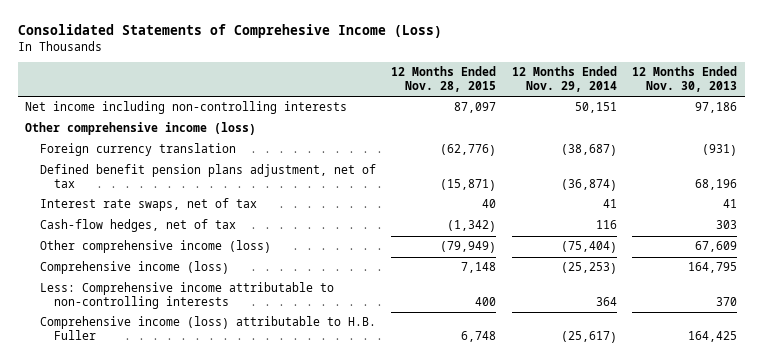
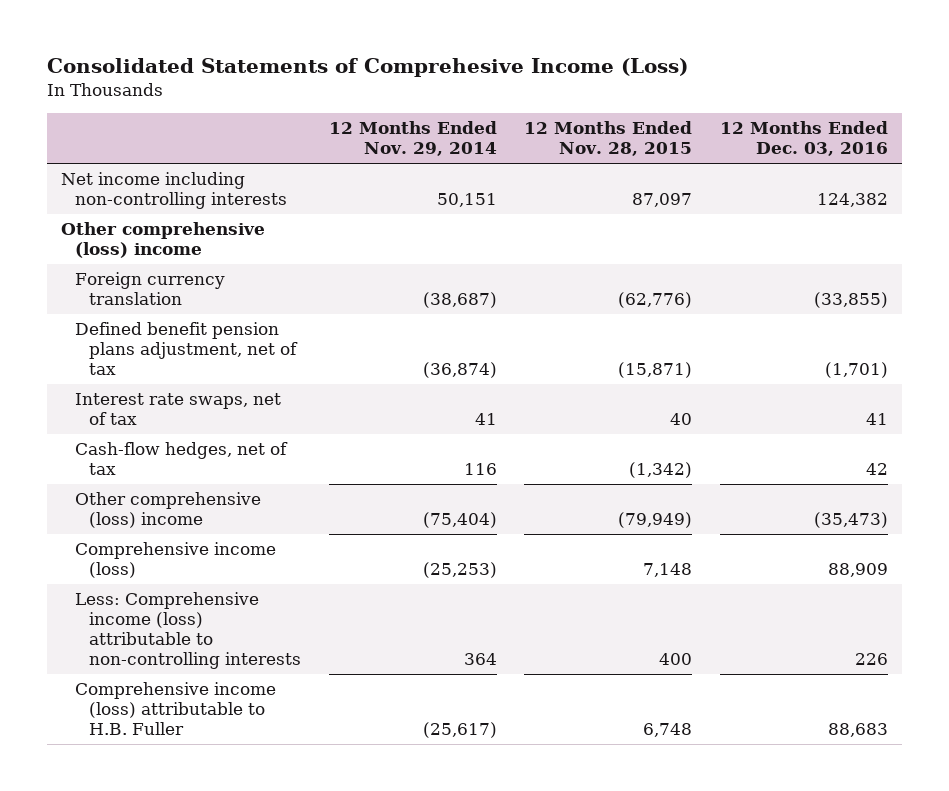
[632,66,738,93] 12 Months Ended Nov. 30, 2013 -> none
none -> [720,121,889,157] 12 Months Ended Dec. 03, 2016
[25,122,257,136] Other comprehensive income (loss) -> [60,222,265,259] Other comprehensive (loss) income
[39,240,271,254] Other comprehensive income (loss) -> [75,492,262,529] Other comprehensive (loss) income
[39,282,334,310] Less: Comprehensive income attributable to non-controlling interests -> [75,592,302,670] Less: Comprehensive income (loss) attributable to non-controlling interests

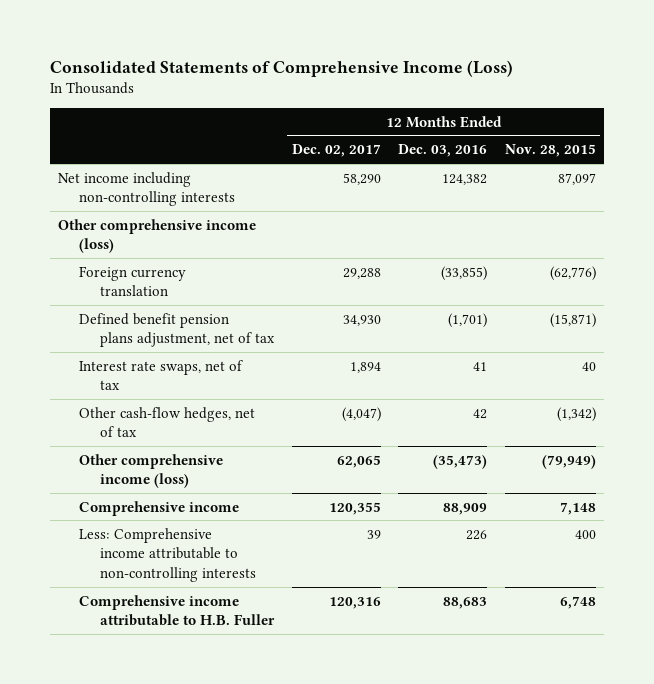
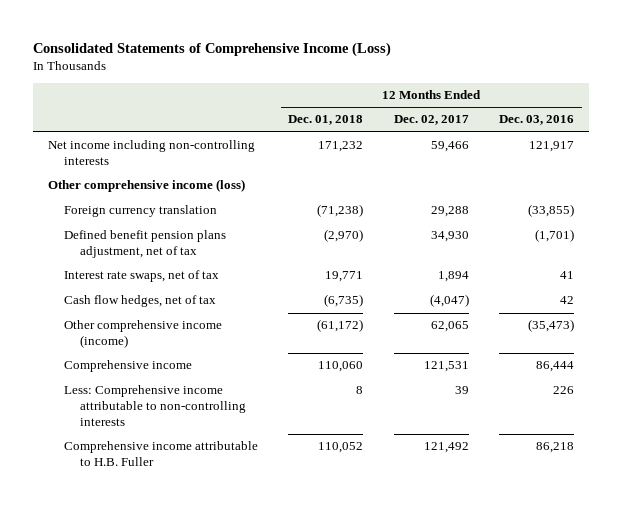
[504,144,596,158] Nov. 28, 2015 -> none
none -> [288,115,364,126] Dec. 01, 2018
[342,172,381,185] 58,290 -> [430,141,469,153] 59,466
[442,173,488,185] 124,382 -> [529,141,575,153] 121,917
[79,406,256,438] Other cash-flow hedges, net of tax -> [63,295,216,308] Cash flow hedges, net of tax
[79,453,224,489] Other comprehensive income (loss) -> [63,320,222,349] Other comprehensive income (income)
[328,501,381,515] 120,355 -> [423,361,469,373] 121,531
[443,502,488,515] 88,909 -> [536,361,575,373] 86,444
[328,596,381,609] 120,316 -> [423,442,469,454] 121,492
[443,596,488,609] 88,683 -> [536,442,575,454] 86,218

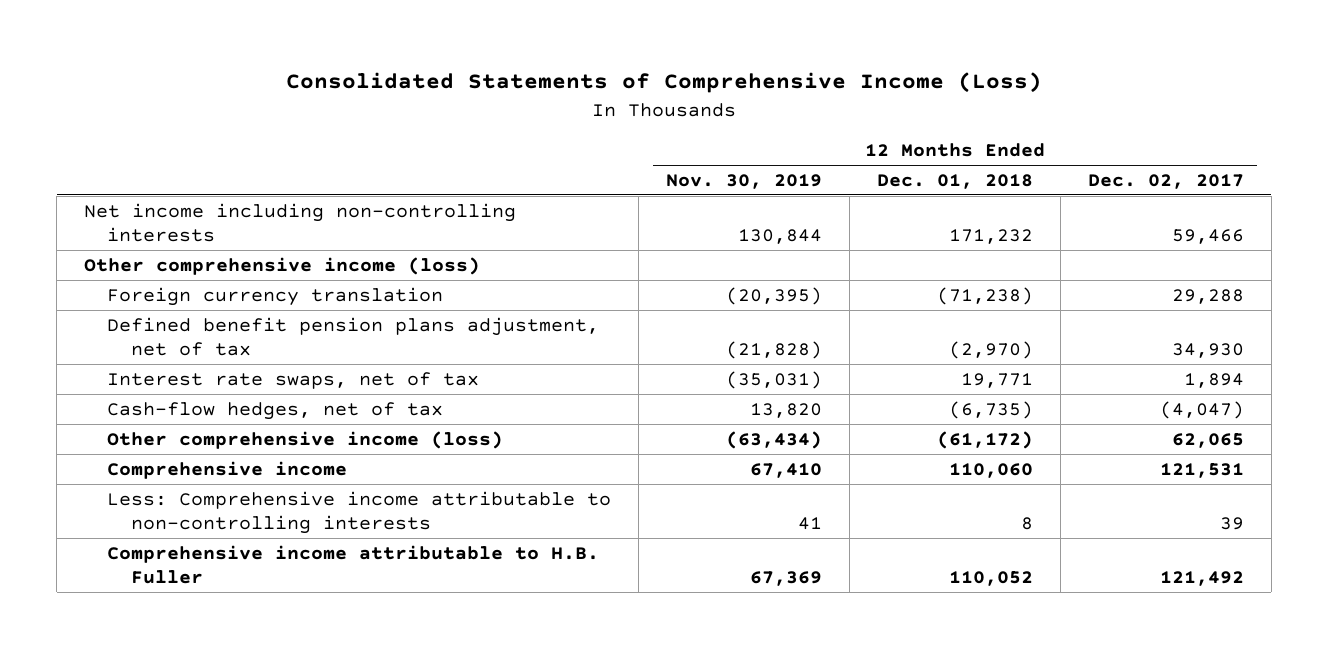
[499,115,575,126] Dec. 03, 2016 -> none
none -> [666,174,823,190] Nov. 30, 2019
[63,295,216,308] Cash flow hedges, net of tax -> [107,401,444,420] Cash-flow hedges, net of tax
[63,320,222,349] Other comprehensive income (income) -> [107,430,504,449] Other comprehensive income (loss)

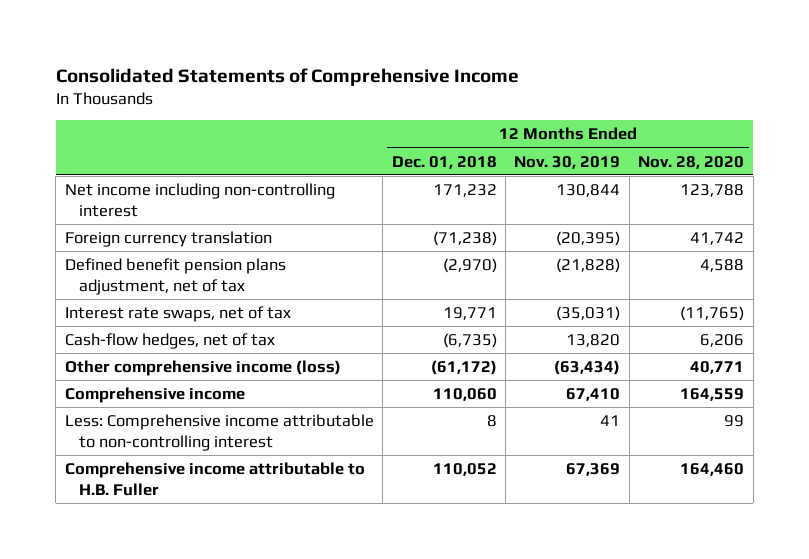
[285,72,1042,94] Consolidated Statements of Comprehensive Income (Loss) -> [55,67,519,86] Consolidated Statements of Comprehensive Income
[1087,174,1244,190] Dec. 02, 2017 -> none
none -> [638,155,745,169] Nov. 28, 2020
[84,256,481,275] Other comprehensive income (loss) -> none
[84,202,517,242] Net income including non-controlling interests -> [64,182,335,217] Net income including non-controlling interest
[107,490,612,534] Less: Comprehensive income attributable to non-controlling interests -> [64,413,374,451] Less: Comprehensive income attributable to non-controlling interest

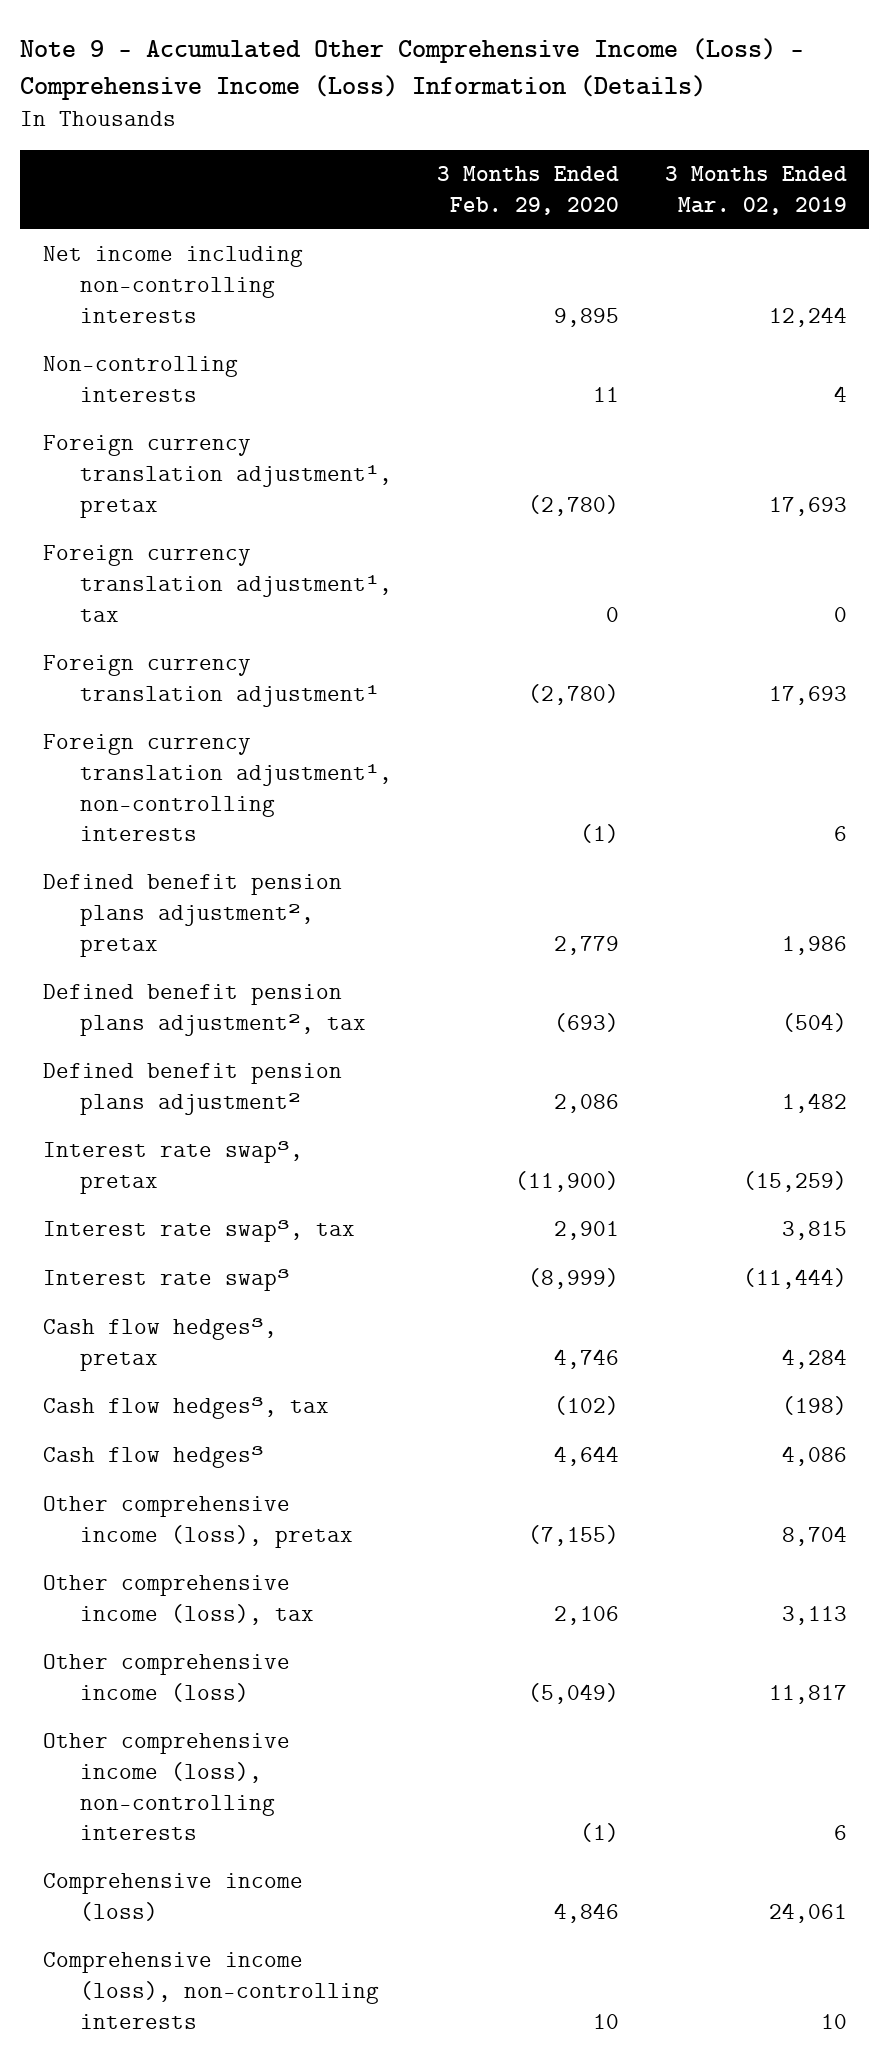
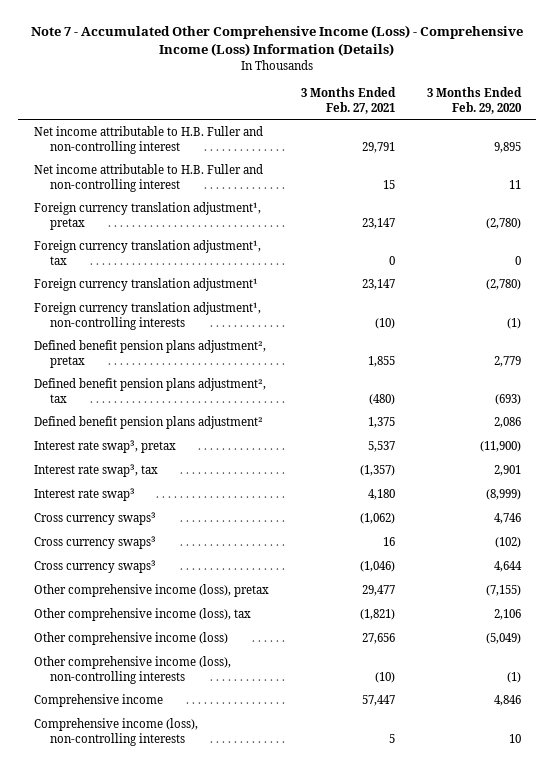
[20,38,805,100] Note 9 - Accumulated Other Comprehensive Income (Loss) - Comprehensive Income (Loss) Information (Details) -> [31,25,524,57] Note 7 - Accumulated Other Comprehensive Income (Loss) - Comprehensive Income (Loss) Information (Details)
[664,166,847,215] 3 Months Ended Mar. 02, 2019 -> none
none -> [300,87,396,114] 3 Months Ended Feb. 27, 2021
[43,246,304,323] Net income including non-controlling interests -> [34,125,264,154] Net income attributable to H.B. Fuller and non-controlling interest
[43,356,239,403] Non-controlling interests -> [34,163,264,192] Net income attributable to H.B. Fuller and non-controlling interest
[43,1318,278,1372] Cash flow hedges³, pretax -> [34,511,157,525] Cross currency swaps³
[43,1397,330,1420] Cash flow hedges³, tax -> [34,535,157,549] Cross currency swaps³
[43,1446,265,1469] Cash flow hedges³ -> [34,559,157,573] Cross currency swaps³
[43,1873,304,1922] Comprehensive income (loss) -> [34,693,164,707] Comprehensive income

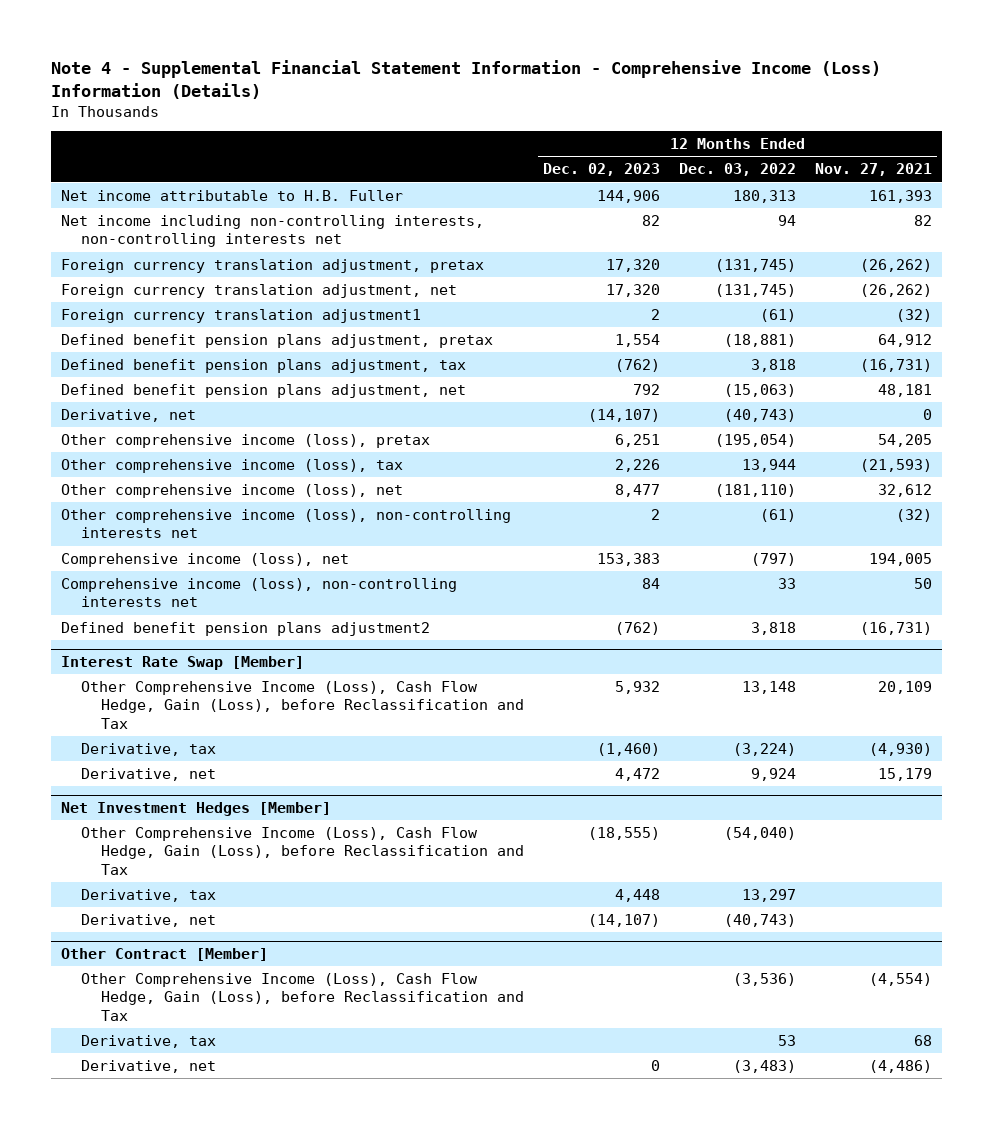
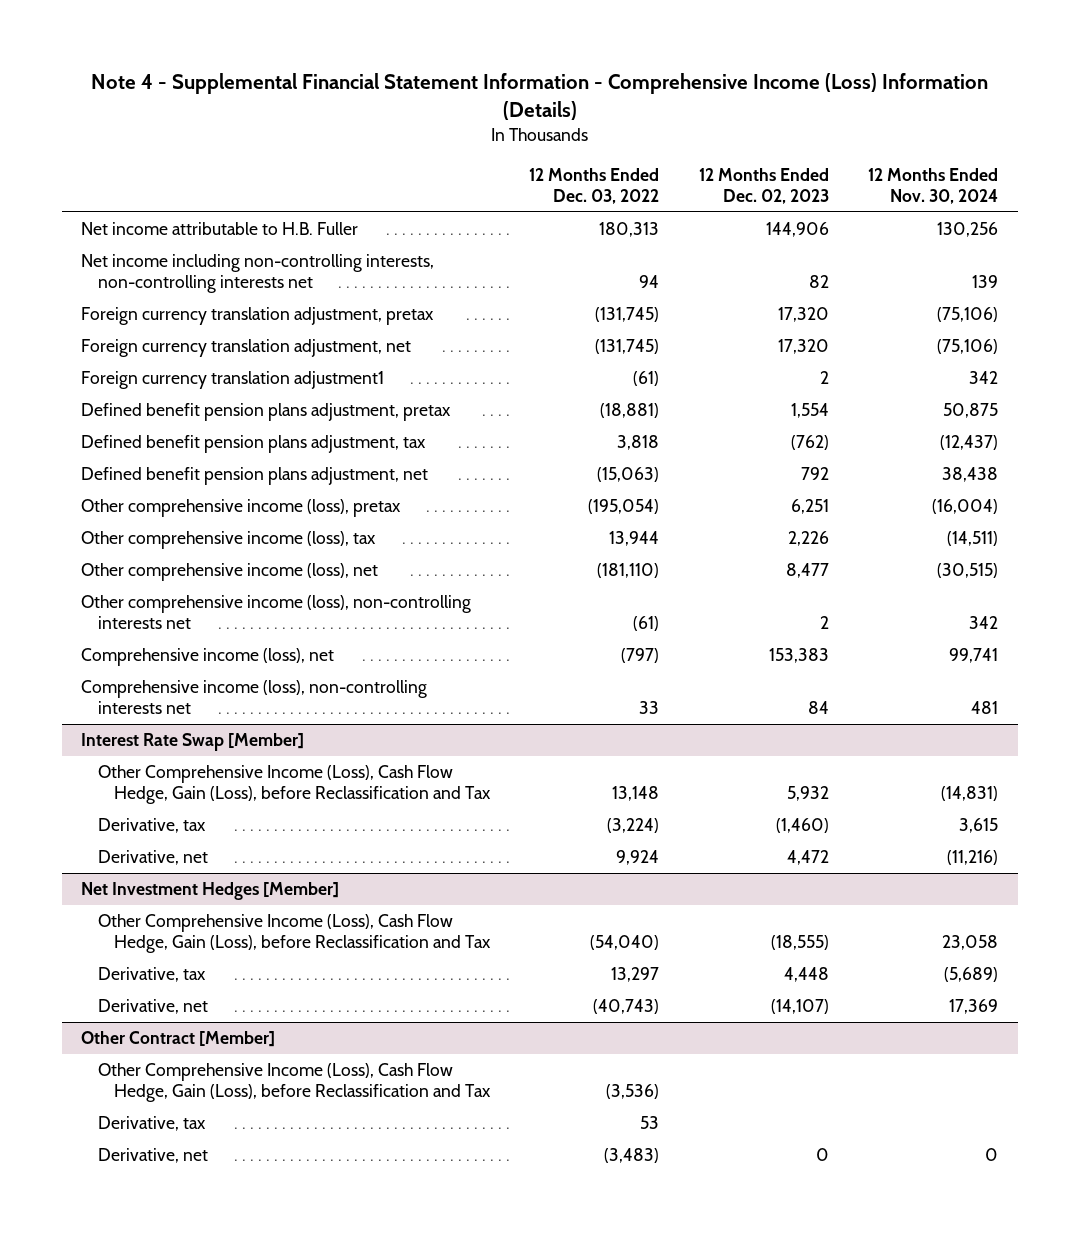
[815,163,933,177] Nov. 27, 2021 -> none
none -> [868,167,999,204] 12 Months Ended Nov. 30, 2024
[60,408,196,422] Derivative, net -> none
[60,621,430,636] Defined benefit pension plans adjustment2 -> none

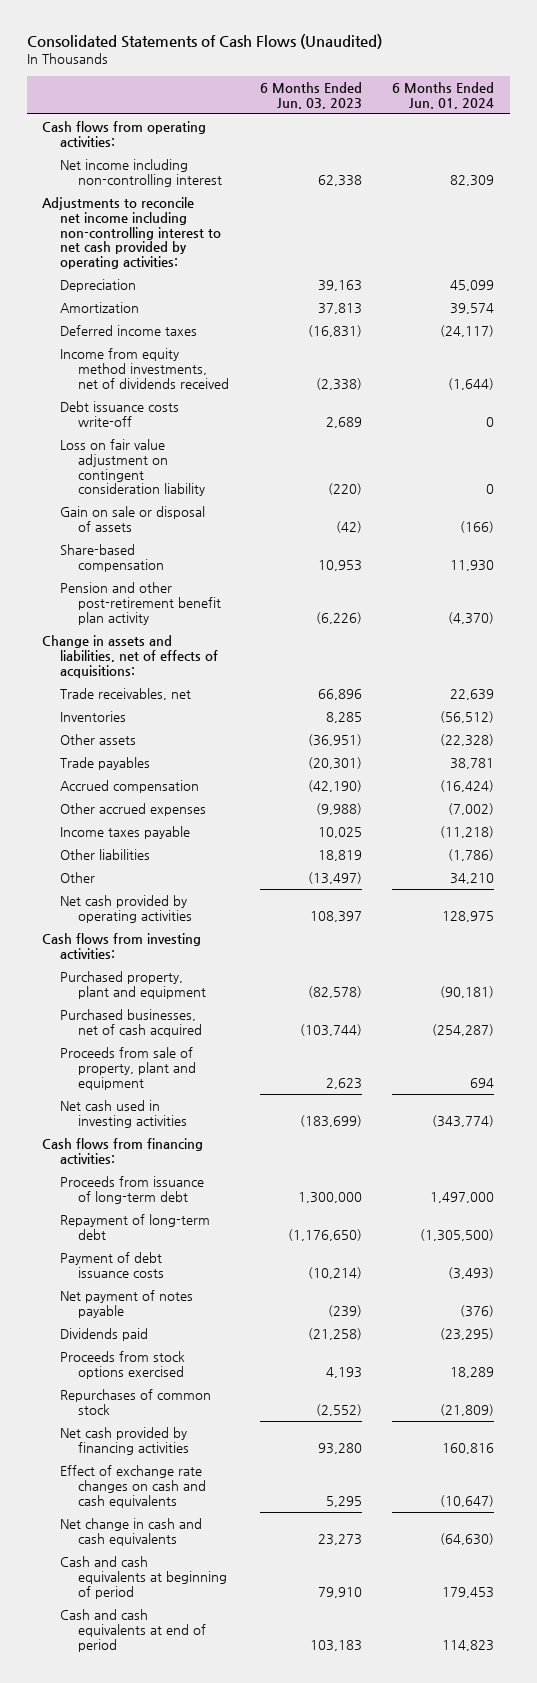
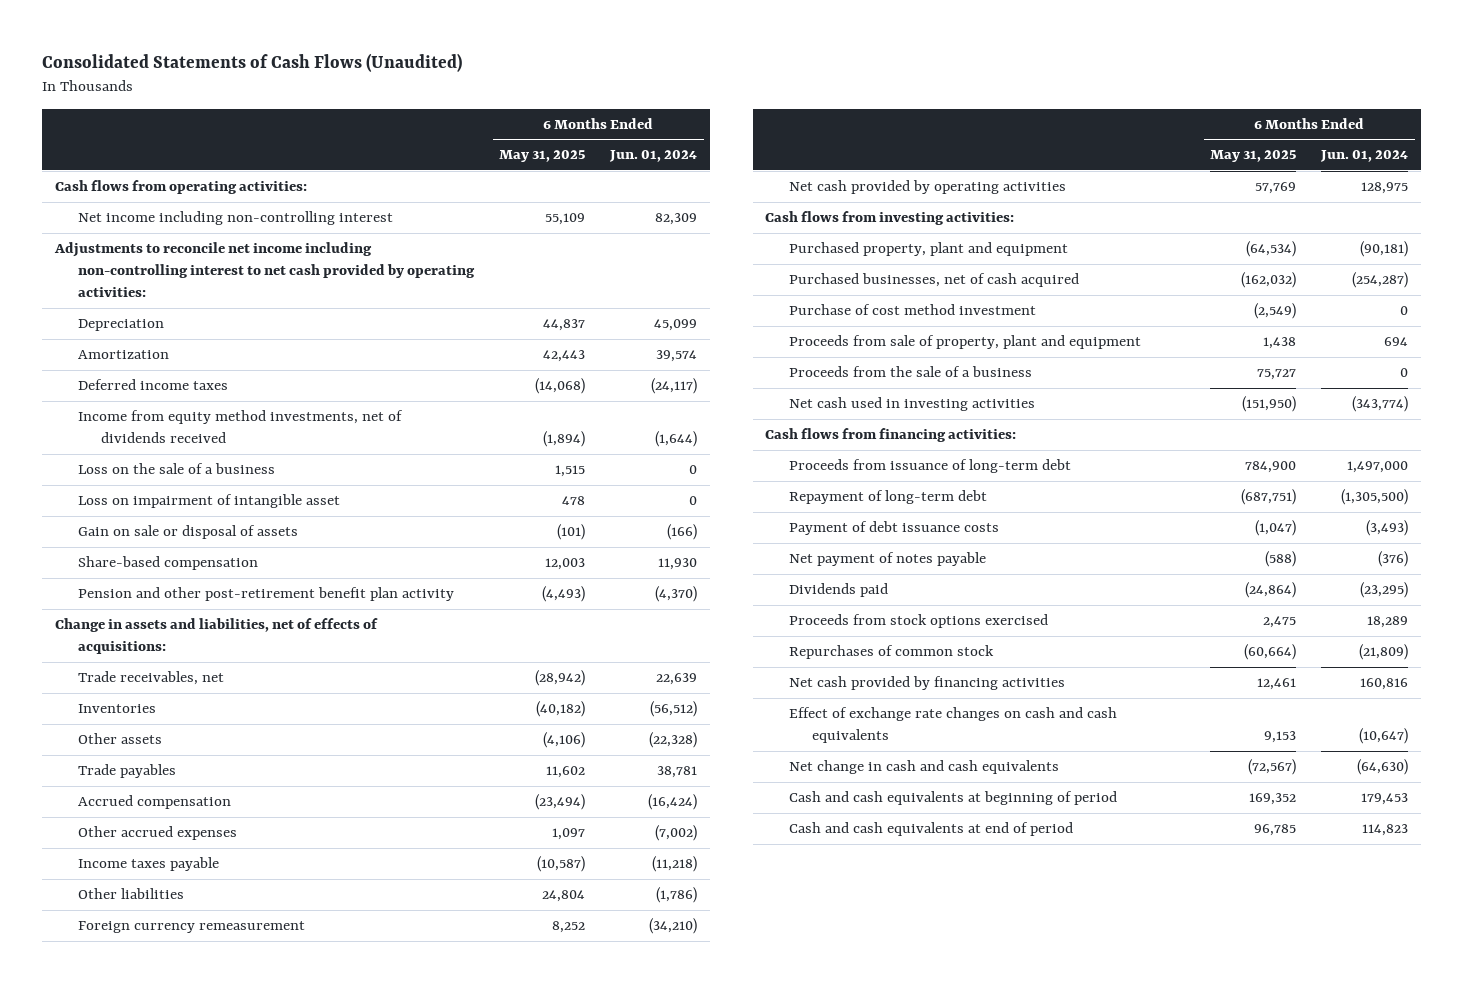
[259,81,362,109] 6 Months Ended Jun. 03, 2023 -> none
none -> [499,150,586,163] May 31, 2025
[59,400,179,427] Debt issuance costs write-off -> none
[59,438,205,497] Loss on fair value adjustment on contingent consideration liability -> none
none -> [77,463,275,475] Loss on the sale of a business
none -> [77,494,340,509] Loss on impairment of intangible asset
[59,871,95,883] Other -> none
none -> [77,921,305,934] Foreign currency remeasurement
none -> [788,304,1036,316] Purchase of cost method investment
none -> [788,366,1032,378] Proceeds from the sale of a business

